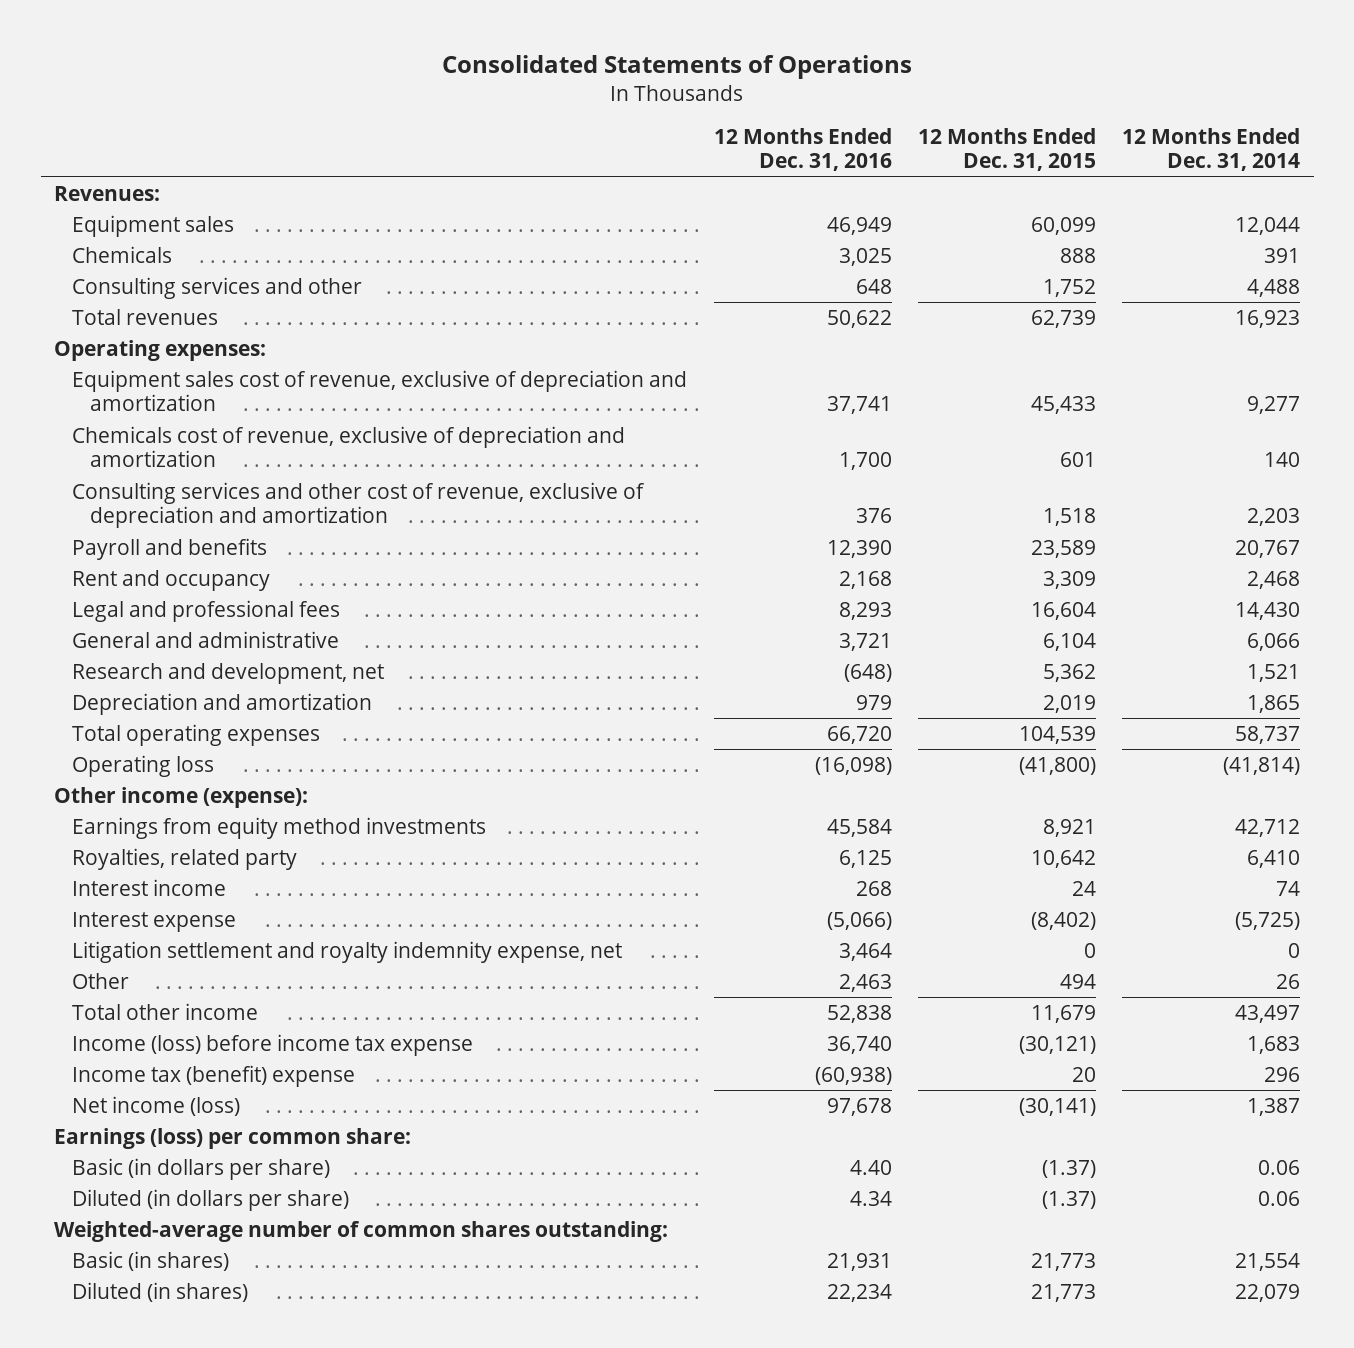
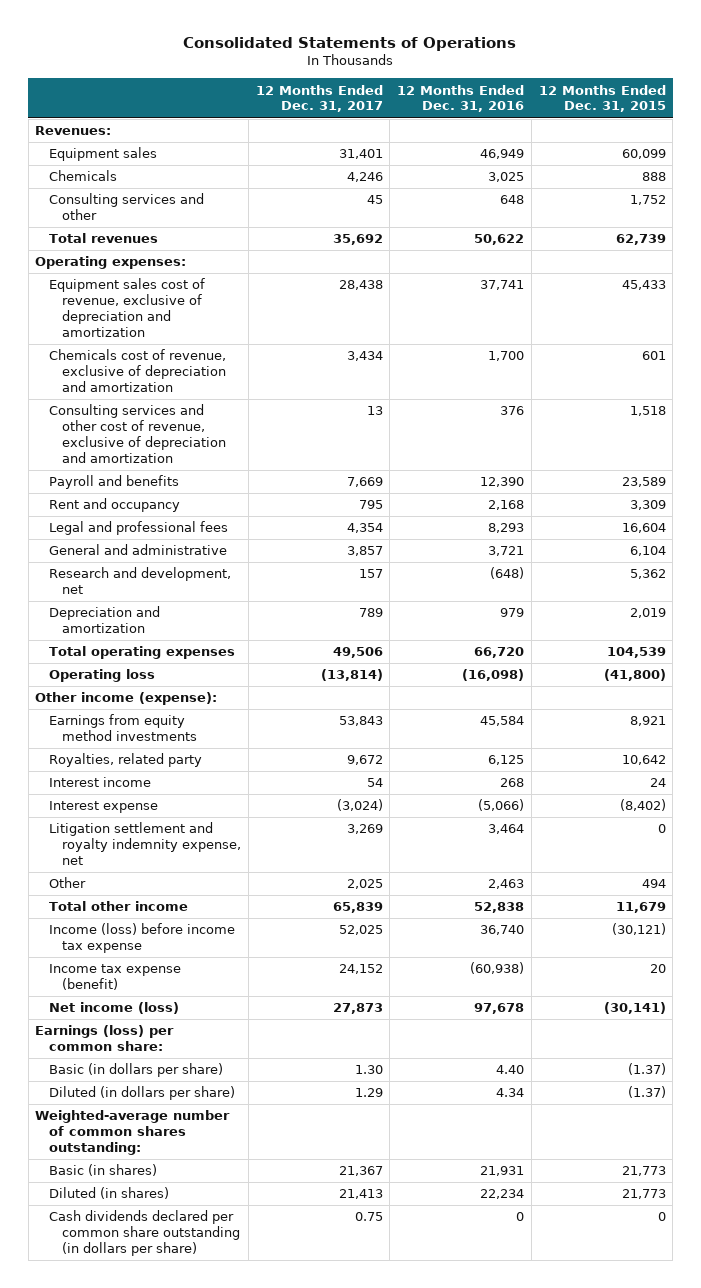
[1122,128,1301,172] 12 Months Ended Dec. 31, 2014 -> none
none -> [255,84,383,113] 12 Months Ended Dec. 31, 2017
[72,1064,356,1087] Income tax (benefit) expense -> [48,964,181,991] Income tax expense (benefit)
none -> [48,1210,241,1257] Cash dividends declared per common share outstanding (in dollars per share)

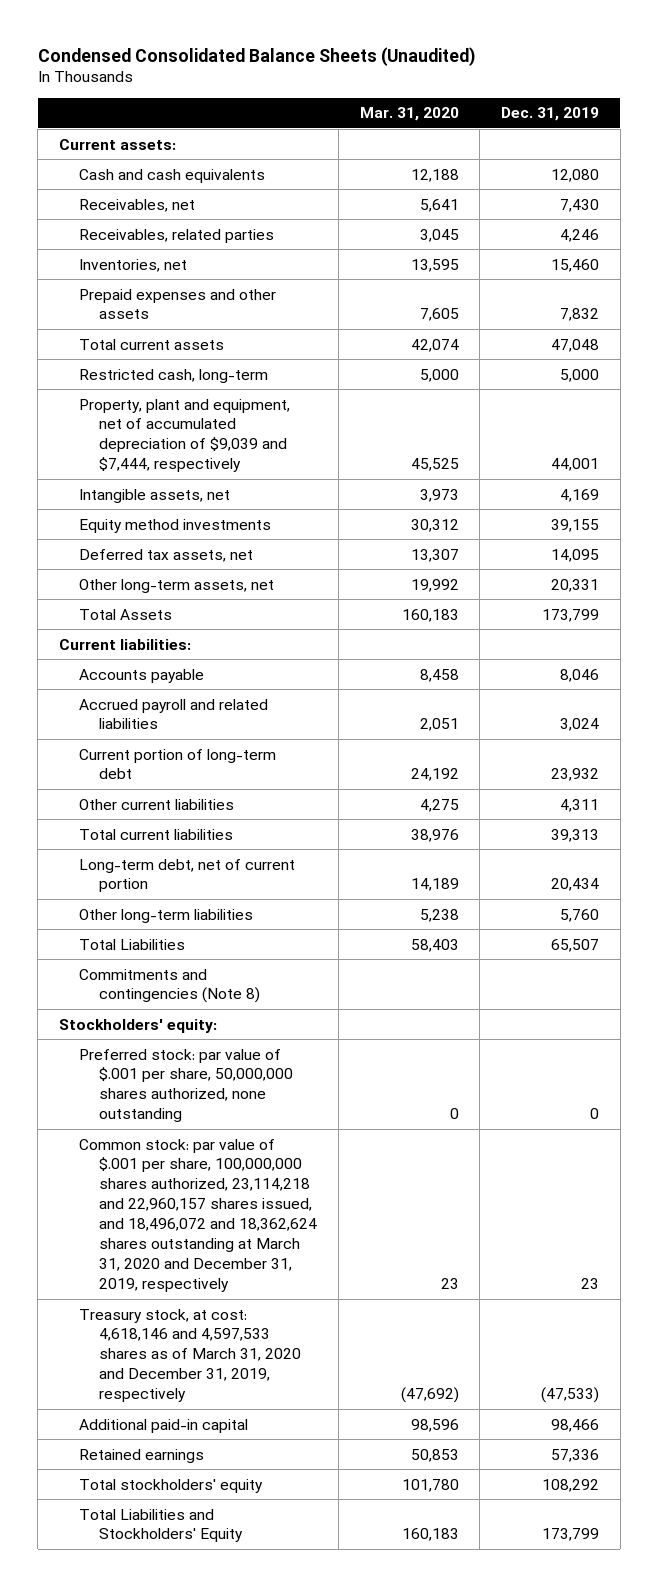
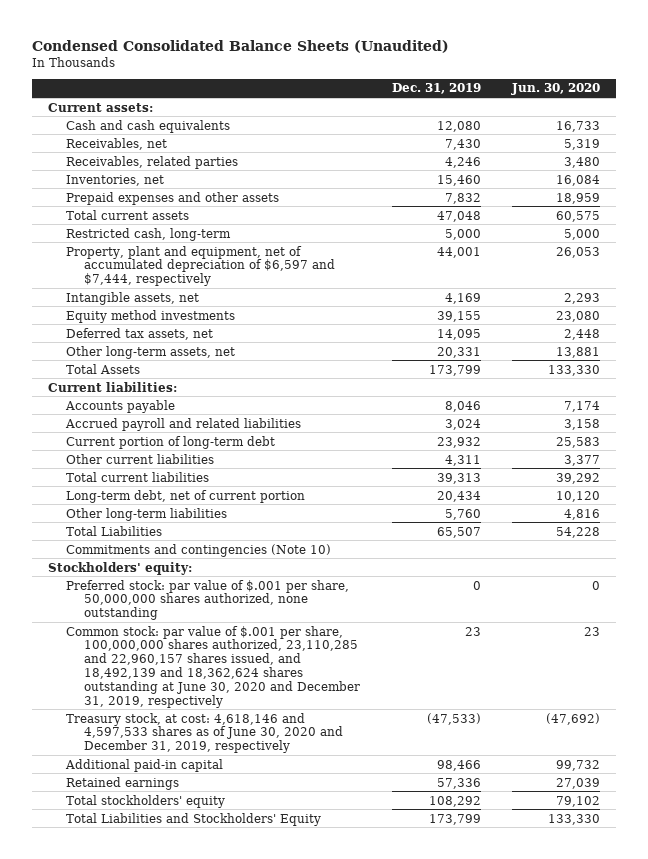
[359,107,459,122] Mar. 31, 2020 -> none
none -> [511,83,601,96] Jun. 30, 2020
[78,398,290,473] Property, plant and equipment, net of accumulated depreciation of $9,039 and $7,444, respectively -> [66,245,336,287] Property, plant and equipment, net of accumulated depreciation of $6,597 and $7,444, respectively
[78,968,260,1004] Commitments and contingencies (Note 8) -> [66,543,332,557] Commitments and contingencies (Note 10)
[78,1138,317,1293] Common stock: par value of $.001 per share, 100,000,000 shares authorized, 23,114,218 and 22,960,157 shares issued, and 18,496,072 and 18,362,624 shares outstanding at March 31, 2020 and December 31, 2019, respectively -> [66,625,361,708] Common stock: par value of $.001 per share, 100,000,000 shares authorized, 23,110,285 and 22,960,157 shares issued, and 18,492,139 and 18,362,624 shares outstanding at June 30, 2020 and December 31, 2019, respectively
[78,1308,301,1403] Treasury stock, at cost: 4,618,146 and 4,597,533 shares as of March 31, 2020 and December 31, 2019, respectively -> [66,712,344,754] Treasury stock, at cost: 4,618,146 and 4,597,533 shares as of June 30, 2020 and December 31, 2019, respectively

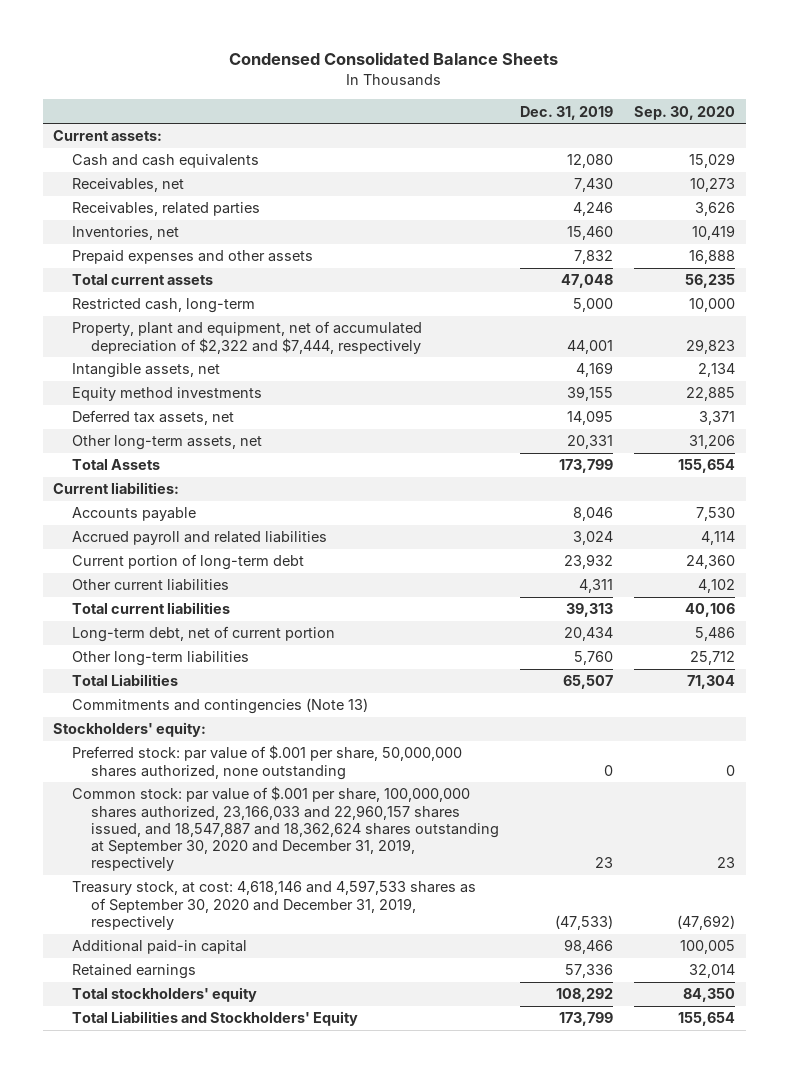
[32,39,450,53] Condensed Consolidated Balance Sheets (Unaudited) -> [229,52,559,66] Condensed Consolidated Balance Sheets
[511,83,601,96] Jun. 30, 2020 -> none
none -> [634,105,736,120] Sep. 30, 2020
[66,245,336,287] Property, plant and equipment, net of accumulated depreciation of $6,597 and $7,444, respectively -> [72,321,423,354] Property, plant and equipment, net of accumulated depreciation of $2,322 and $7,444, respectively
[66,543,332,557] Commitments and contingencies (Note 10) -> [72,698,369,715] Commitments and contingencies (Note 13)
[66,625,361,708] Common stock: par value of $.001 per share, 100,000,000 shares authorized, 23,110,285 and 22,960,157 shares issued, and 18,492,139 and 18,362,624 shares outstanding at June 30, 2020 and December 31, 2019, respectively -> [72,786,499,872] Common stock: par value of $.001 per share, 100,000,000 shares authorized, 23,166,033 and 22,960,157 shares issued, and 18,547,887 and 18,362,624 shares outstanding at September 30, 2020 and December 31, 2019, respectively
[66,712,344,754] Treasury stock, at cost: 4,618,146 and 4,597,533 shares as of June 30, 2020 and December 31, 2019, respectively -> [72,880,477,930] Treasury stock, at cost: 4,618,146 and 4,597,533 shares as of September 30, 2020 and December 31, 2019, respectively

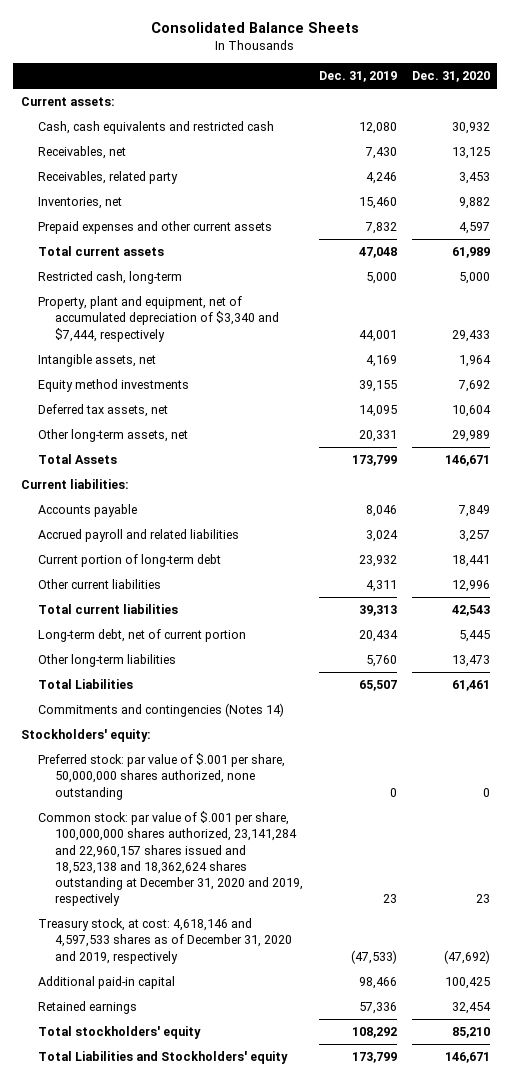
[229,52,559,66] Condensed Consolidated Balance Sheets -> [151,22,360,34] Consolidated Balance Sheets
[634,105,736,120] Sep. 30, 2020 -> none
none -> [411,71,490,83] Dec. 31, 2020
[72,154,260,169] Cash and cash equivalents -> [38,121,275,135] Cash, cash equivalents and restricted cash
[72,202,261,217] Receivables, related parties -> [38,171,179,185] Receivables, related party
[72,250,314,265] Prepaid expenses and other assets -> [38,221,273,235] Prepaid expenses and other current assets
[72,321,423,354] Property, plant and equipment, net of accumulated depreciation of $2,322 and $7,444, respectively -> [38,296,280,342] Property, plant and equipment, net of accumulated depreciation of $3,340 and $7,444, respectively
[72,698,369,715] Commitments and contingencies (Note 13) -> [38,703,285,718] Commitments and contingencies (Notes 14)
[72,786,499,872] Common stock: par value of $.001 per share, 100,000,000 shares authorized, 23,166,033 and 22,960,157 shares issued, and 18,547,887 and 18,362,624 shares outstanding at September 30, 2020 and December 31, 2019, respectively -> [38,811,304,907] Common stock: par value of $.001 per share, 100,000,000 shares authorized, 23,141,284 and 22,960,157 shares issued and 18,523,138 and 18,362,624 shares outstanding at December 31, 2020 and 2019, respectively
[72,880,477,930] Treasury stock, at cost: 4,618,146 and 4,597,533 shares as of September 30, 2020 and December 31, 2019, respectively -> [38,918,293,964] Treasury stock, at cost: 4,618,146 and 4,597,533 shares as of December 31, 2020 and 2019, respectively
[72,1011,359,1027] Total Liabilities and Stockholders' Equity -> [38,1051,289,1065] Total Liabilities and Stockholders' equity

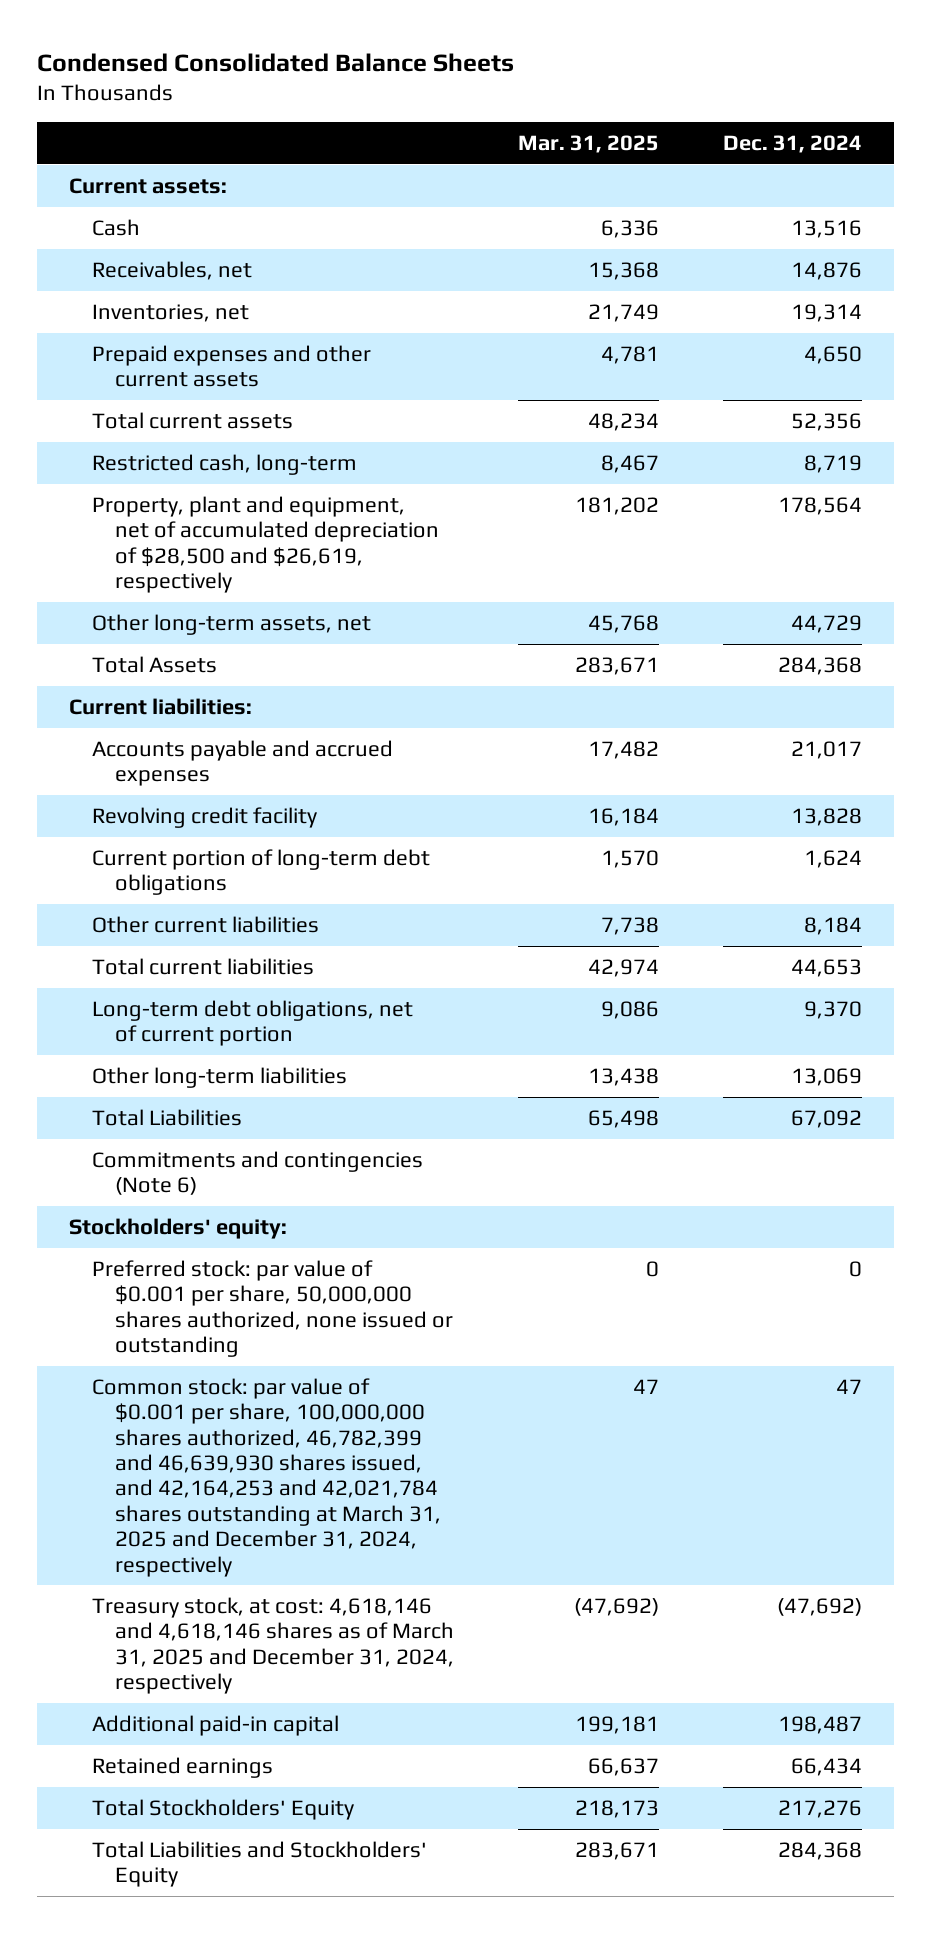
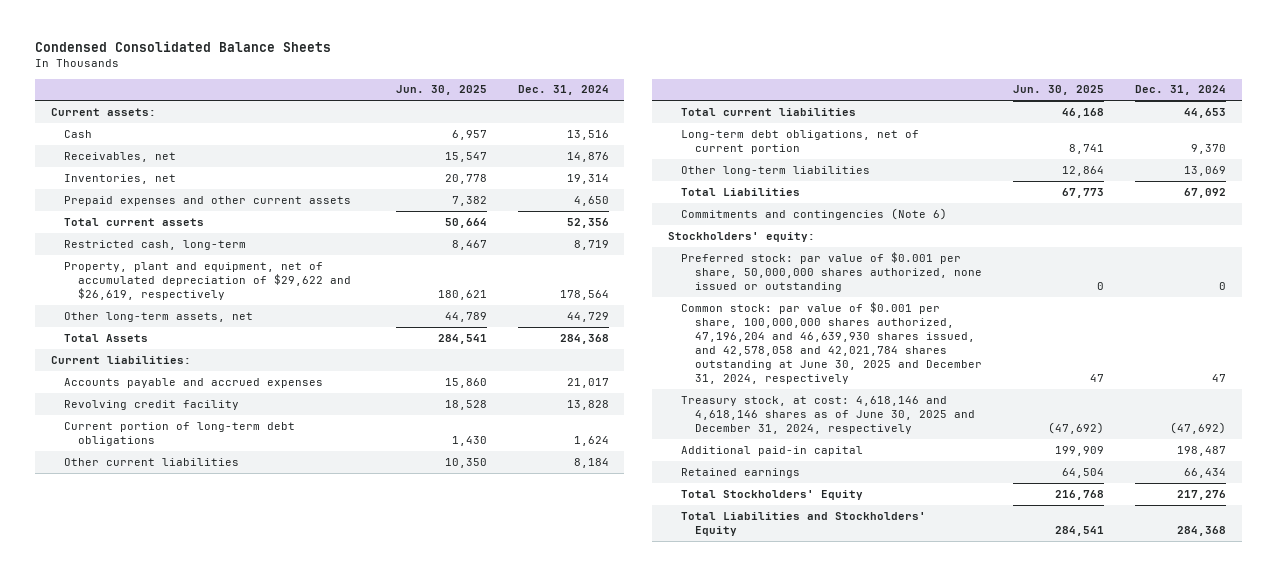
[518,135,660,154] Mar. 31, 2025 -> none
none -> [395,85,487,96] Jun. 30, 2025
[92,495,440,594] Property, plant and equipment, net of accumulated depreciation of $28,500 and $26,619, respectively -> [64,261,351,300] Property, plant and equipment, net of accumulated depreciation of $29,622 and $26,619, respectively
[92,1377,442,1577] Common stock: par value of $0.001 per share, 100,000,000 shares authorized, 46,782,399 and 46,639,930 shares issued, and 42,164,253 and 42,021,784 shares outstanding at March 31, 2025 and December 31, 2024, respectively -> [681,301,983,384] Common stock: par value of $0.001 per share, 100,000,000 shares authorized, 47,196,204 and 46,639,930 shares issued, and 42,578,058 and 42,021,784 shares outstanding at June 30, 2025 and December 31, 2024, respectively
[92,1596,455,1695] Treasury stock, at cost: 4,618,146 and 4,618,146 shares as of March 31, 2025 and December 31, 2024, respectively -> [681,395,976,434] Treasury stock, at cost: 4,618,146 and 4,618,146 shares as of June 30, 2025 and December 31, 2024, respectively

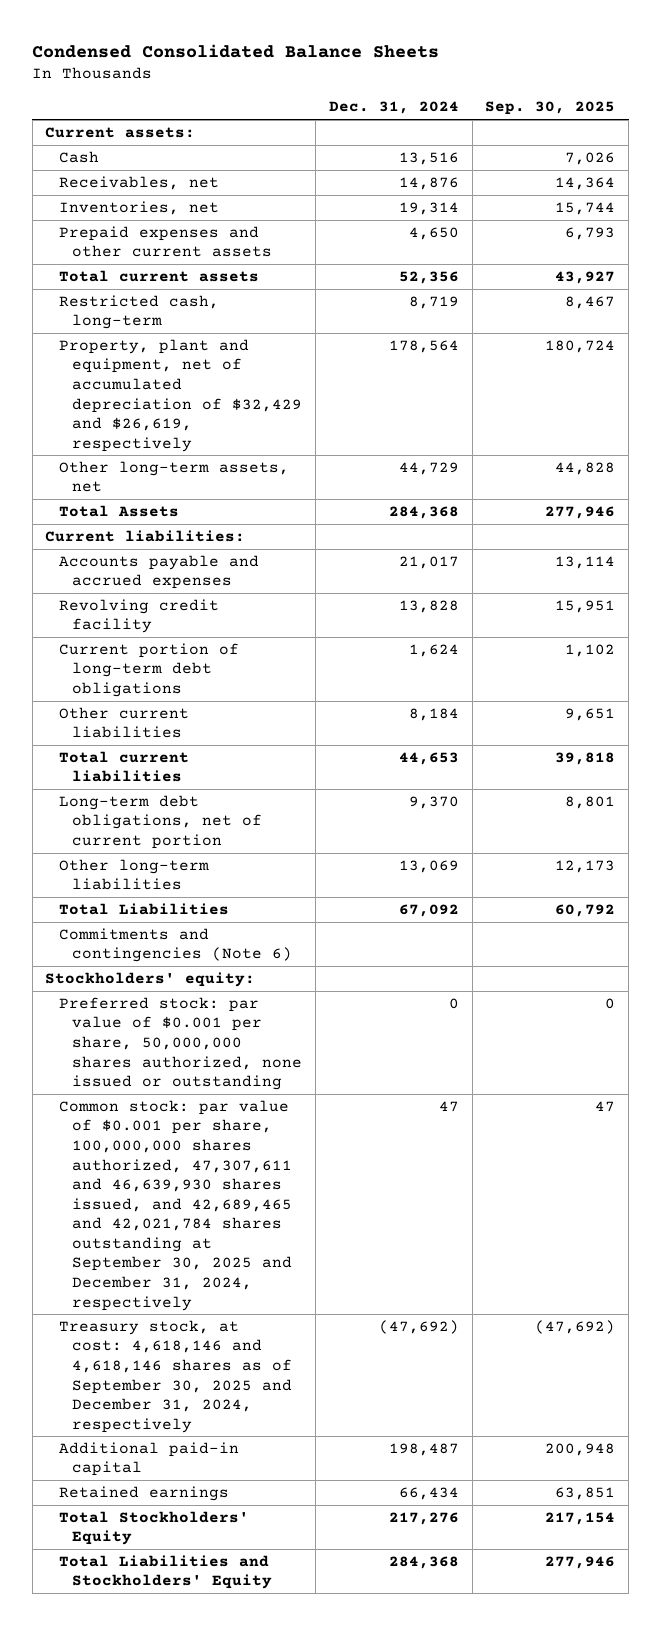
[395,85,487,96] Jun. 30, 2025 -> none
none -> [485,101,616,116] Sep. 30, 2025
[64,261,351,300] Property, plant and equipment, net of accumulated depreciation of $29,622 and $26,619, respectively -> [58,338,303,452] Property, plant and equipment, net of accumulated depreciation of $32,429 and $26,619, respectively
[681,301,983,384] Common stock: par value of $0.001 per share, 100,000,000 shares authorized, 47,196,204 and 46,639,930 shares issued, and 42,578,058 and 42,021,784 shares outstanding at June 30, 2025 and December 31, 2024, respectively -> [58,1099,293,1311] Common stock: par value of $0.001 per share, 100,000,000 shares authorized, 47,307,611 and 46,639,930 shares issued, and 42,689,465 and 42,021,784 shares outstanding at September 30, 2025 and December 31, 2024, respectively
[681,395,976,434] Treasury stock, at cost: 4,618,146 and 4,618,146 shares as of June 30, 2025 and December 31, 2024, respectively -> [58,1319,293,1433] Treasury stock, at cost: 4,618,146 and 4,618,146 shares as of September 30, 2025 and December 31, 2024, respectively

